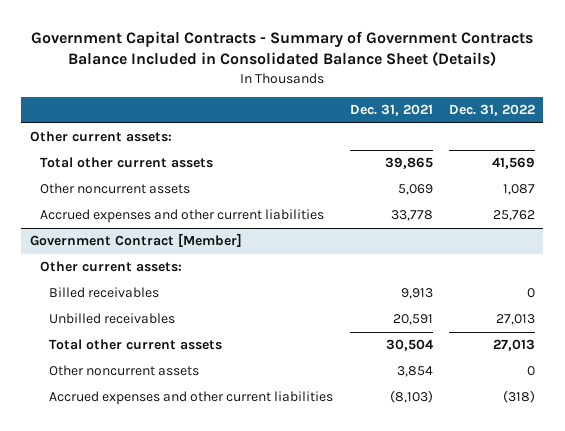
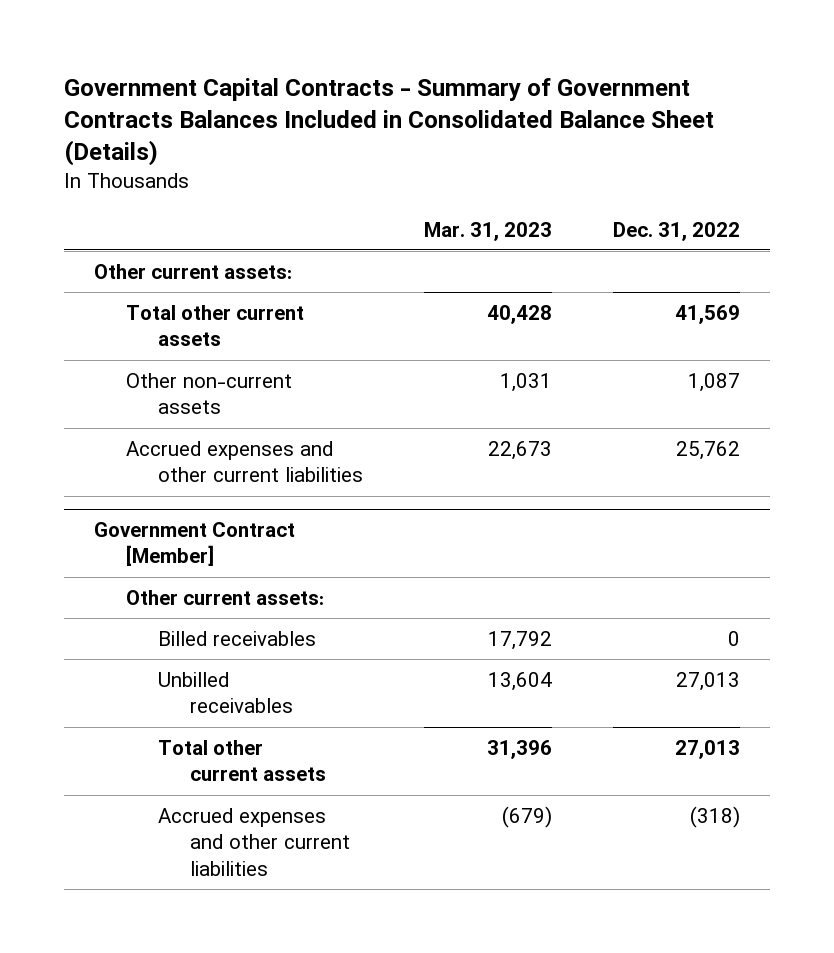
[31,30,534,67] Government Capital Contracts - Summary of Government Contracts Balance Included in Consolidated Balance Sheet (Details) -> [63,78,714,167] Government Capital Contracts - Summary of Government Contracts Balances Included in Consolidated Balance Sheet (Details)
[349,104,433,117] Dec. 31, 2021 -> none
none -> [424,221,553,241] Mar. 31, 2023
[39,183,190,195] Other noncurrent assets -> [126,372,293,415] Other non-current assets
[49,365,200,377] Other noncurrent assets -> none

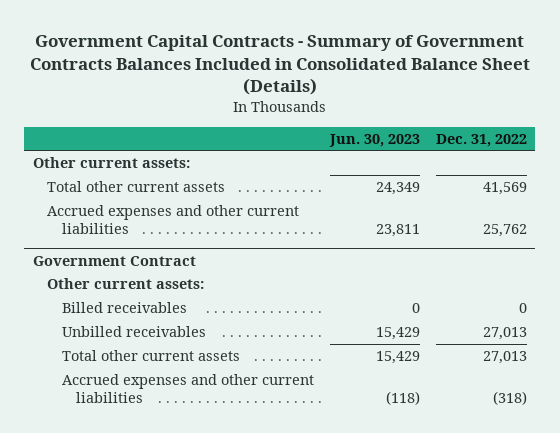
[424,221,553,241] Mar. 31, 2023 -> none
none -> [328,133,420,147] Jun. 30, 2023
[126,372,293,415] Other non-current assets -> none
[94,522,296,567] Government Contract [Member] -> [32,255,196,266] Government Contract

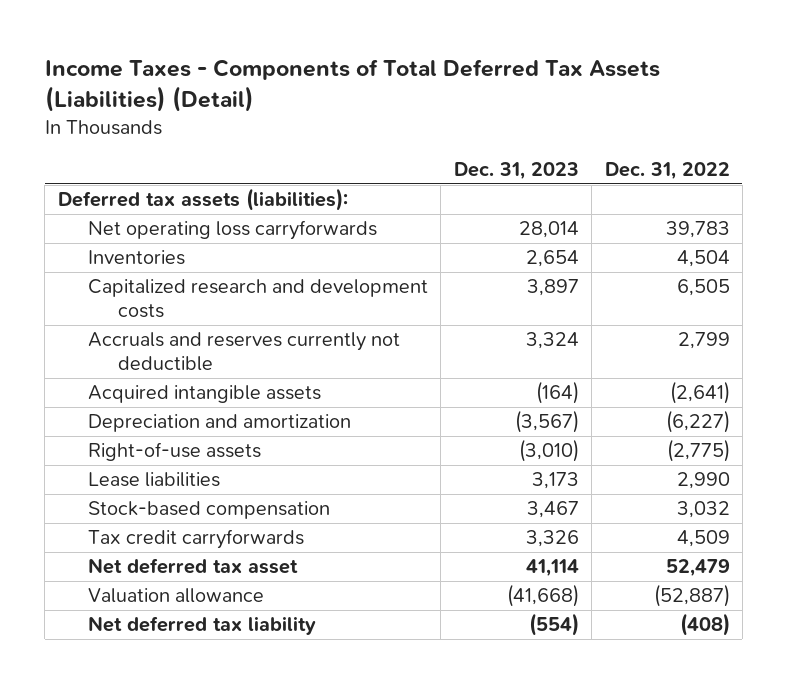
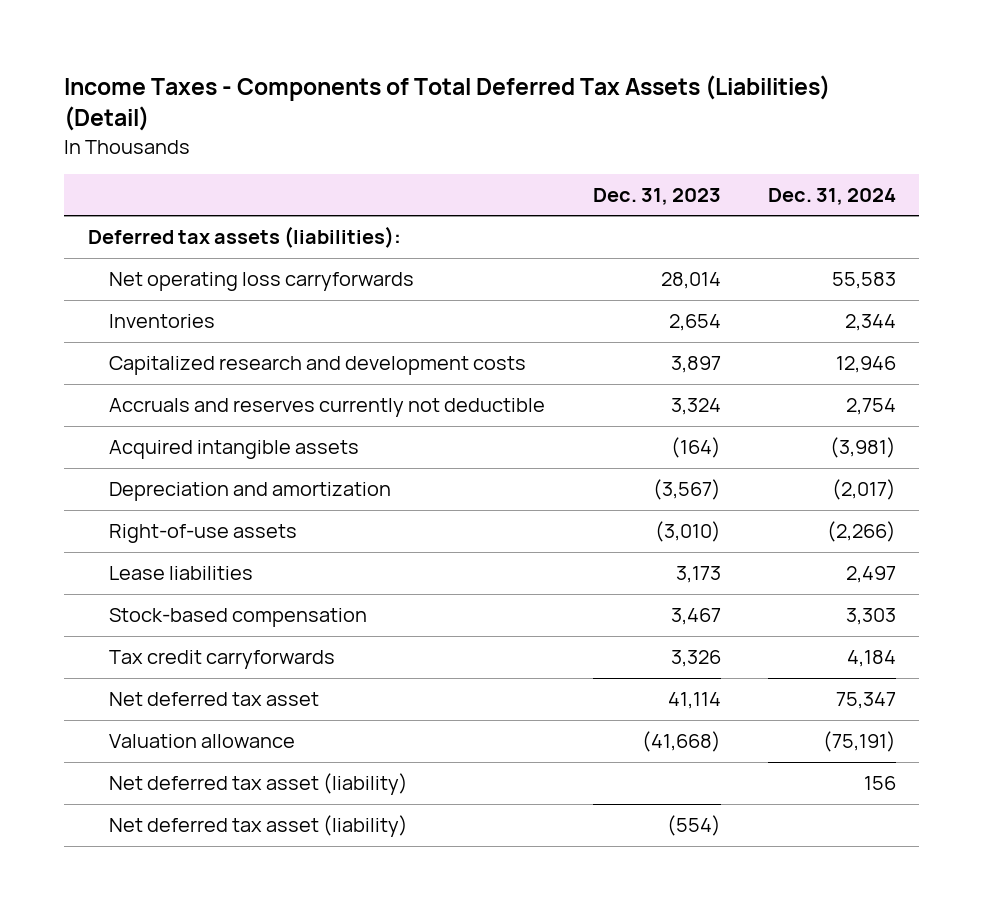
[604,162,730,181] Dec. 31, 2022 -> none
none -> [767,187,896,205] Dec. 31, 2024
none -> [109,773,409,796] Net deferred tax asset (liability)
[87,616,316,636] Net deferred tax liability -> [109,815,409,838] Net deferred tax asset (liability)

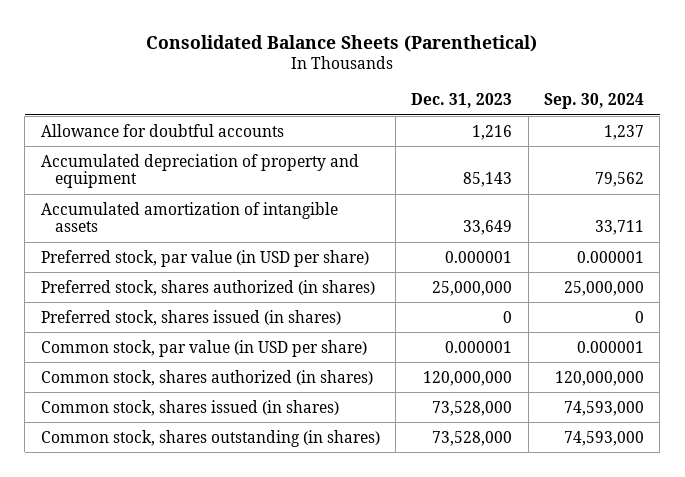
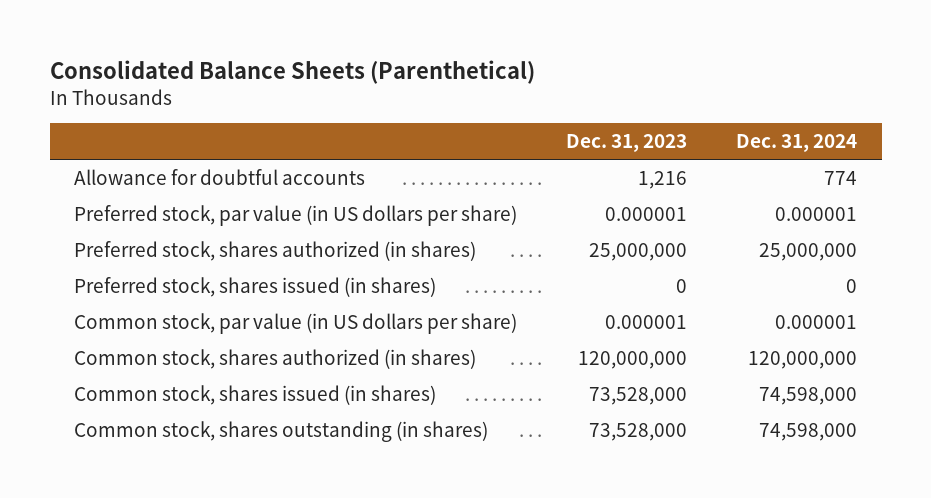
[544,93,645,110] Sep. 30, 2024 -> none
none -> [736,134,858,153] Dec. 31, 2024
[40,153,359,189] Accumulated depreciation of property and equipment -> none
[40,201,338,233] Accumulated amortization of intangible assets -> none
[40,249,369,267] Preferred stock, par value (in USD per share) -> [74,204,518,226] Preferred stock, par value (in US dollars per share)
[40,339,367,357] Common stock, par value (in USD per share) -> [74,312,518,334] Common stock, par value (in US dollars per share)

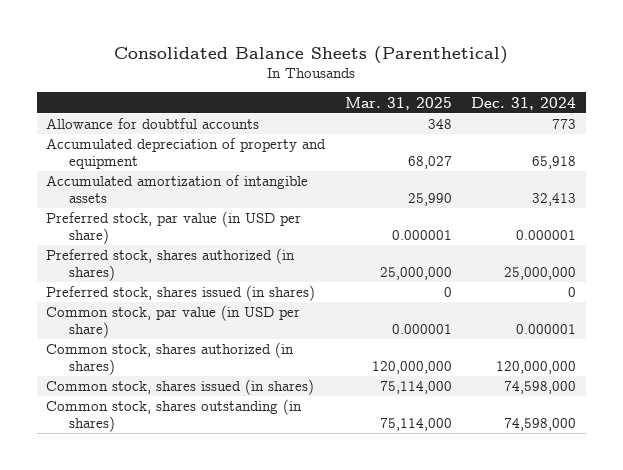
[566,134,688,153] Dec. 31, 2023 -> none
none -> [344,96,452,110] Mar. 31, 2025
[824,170,858,185] 774 -> [552,119,577,130] 773
none -> [46,138,327,169] Accumulated depreciation of property and equipment
none -> [46,175,309,203] Accumulated amortization of intangible assets
[74,204,518,226] Preferred stock, par value (in US dollars per share) -> [46,211,302,244] Preferred stock, par value (in USD per share)
[74,312,518,334] Common stock, par value (in US dollars per share) -> [46,305,301,338] Common stock, par value (in USD per share)

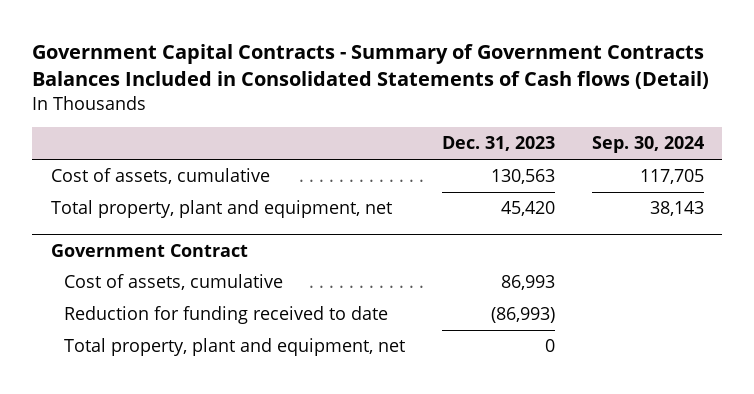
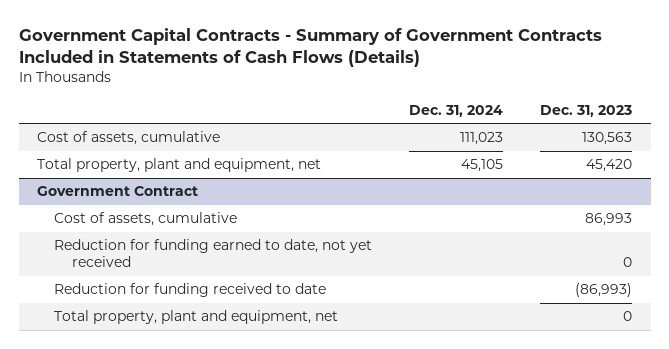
[32,44,710,90] Government Capital Contracts - Summary of Government Contracts Balances Included in Consolidated Statements of Cash flows (Detail) -> [18,27,602,67] Government Capital Contracts - Summary of Government Contracts Included in Statements of Cash Flows (Details)
[591,136,704,154] Sep. 30, 2024 -> none
none -> [409,104,504,117] Dec. 31, 2024
none -> [54,239,373,268] Reduction for funding earned to date, not yet received

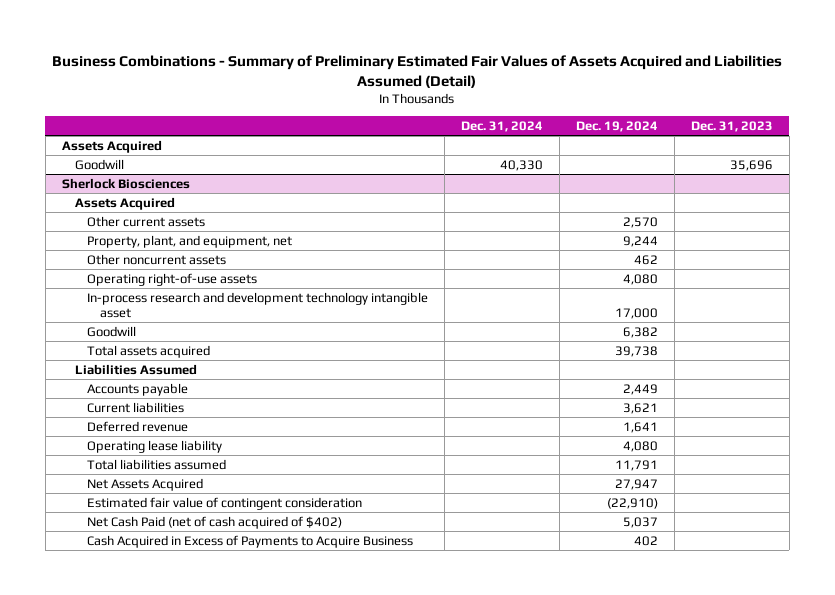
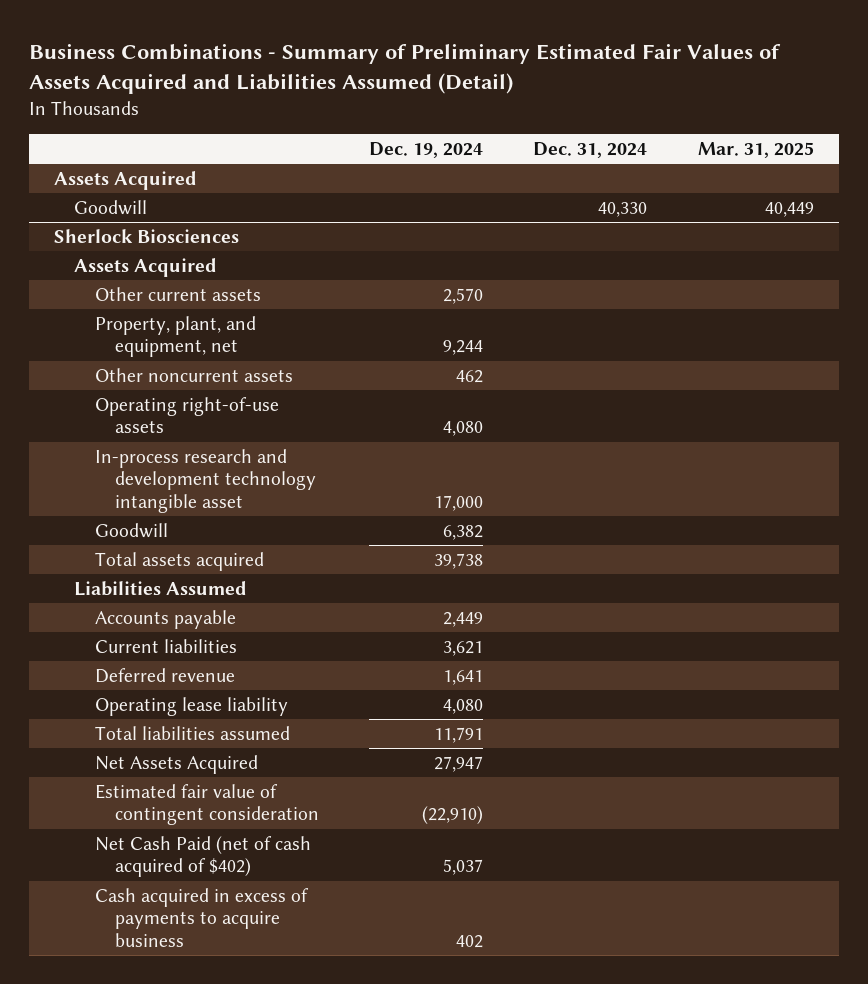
[690,121,773,133] Dec. 31, 2023 -> none
none -> [697,142,814,159] Mar. 31, 2025
[87,534,414,548] Cash Acquired in Excess of Payments to Acquire Business -> [94,887,309,948] Cash acquired in excess of payments to acquire business

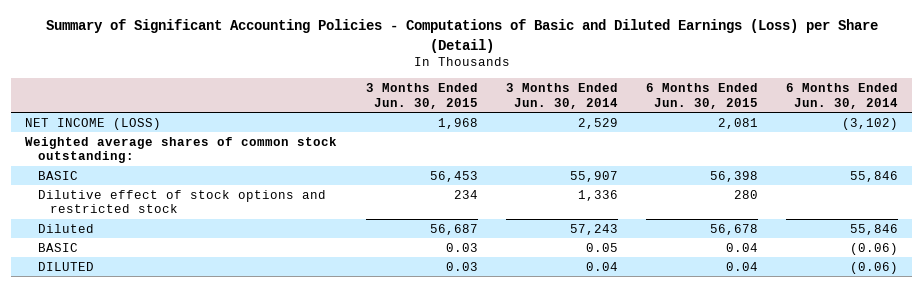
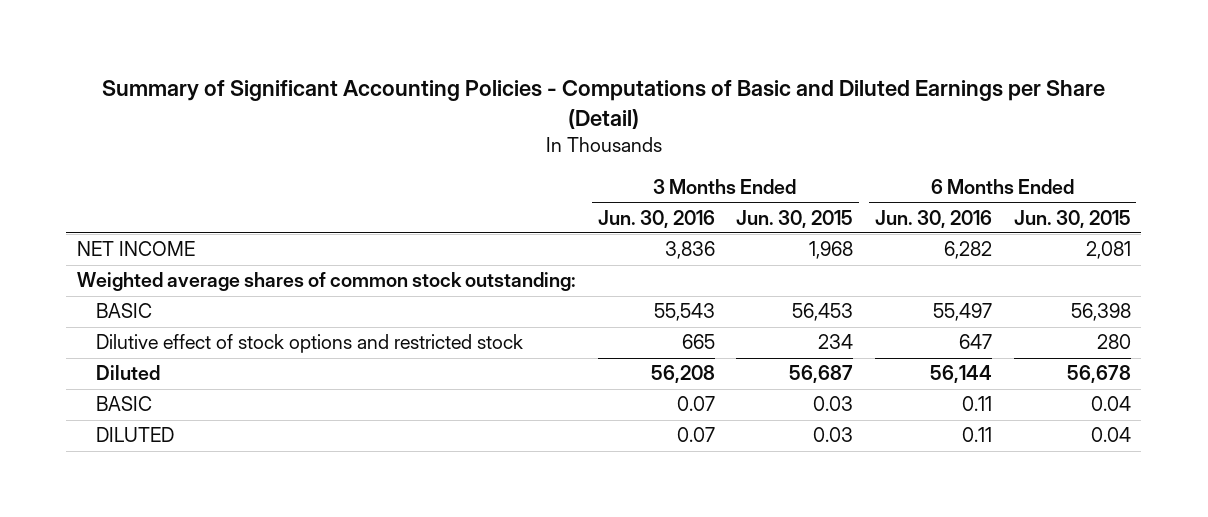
[45,19,878,53] Summary of Significant Accounting Policies - Computations of Basic and Diluted Earnings (Loss) per Share (Detail) -> [101,80,1105,129] Summary of Significant Accounting Policies - Computations of Basic and Diluted Earnings per Share (Detail)
[505,83,618,109] 3 Months Ended Jun. 30, 2014 -> none
[786,83,899,109] 6 Months Ended Jun. 30, 2014 -> none
none -> [597,209,715,228] Jun. 30, 2016
none -> [874,209,992,228] Jun. 30, 2016
[25,117,162,130] NET INCOME (LOSS) -> [76,241,195,257] NET INCOME

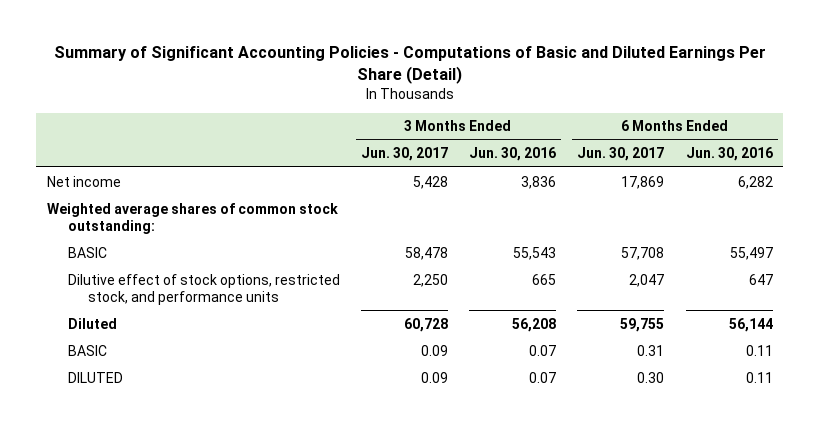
[101,80,1105,129] Summary of Significant Accounting Policies - Computations of Basic and Diluted Earnings per Share (Detail) -> [53,45,766,84] Summary of Significant Accounting Policies - Computations of Basic and Diluted Earnings Per Share (Detail)
[736,209,854,228] Jun. 30, 2015 -> none
[1013,209,1131,228] Jun. 30, 2015 -> none
none -> [360,147,448,162] Jun. 30, 2017
none -> [577,147,665,162] Jun. 30, 2017
[76,241,195,257] NET INCOME -> [46,175,121,187] Net income
[96,334,524,354] Dilutive effect of stock options and restricted stock -> [67,273,340,305] Dilutive effect of stock options, restricted stock, and performance units

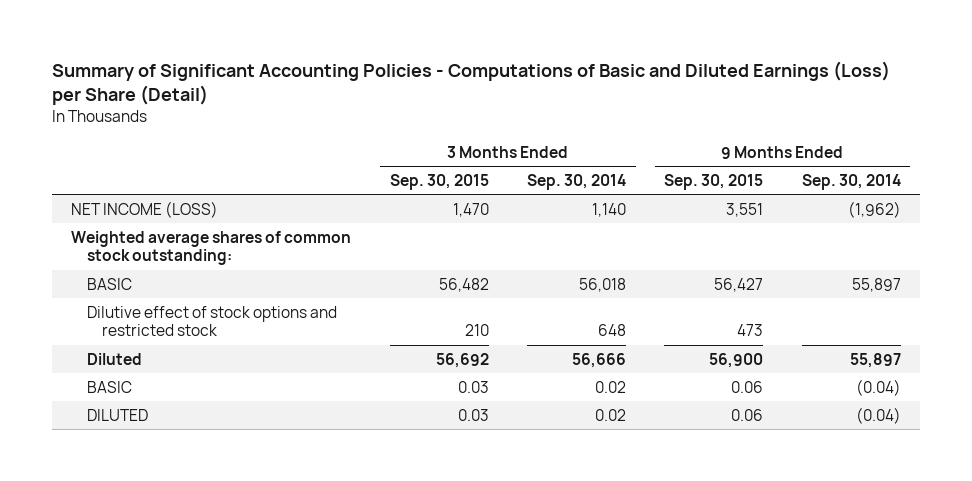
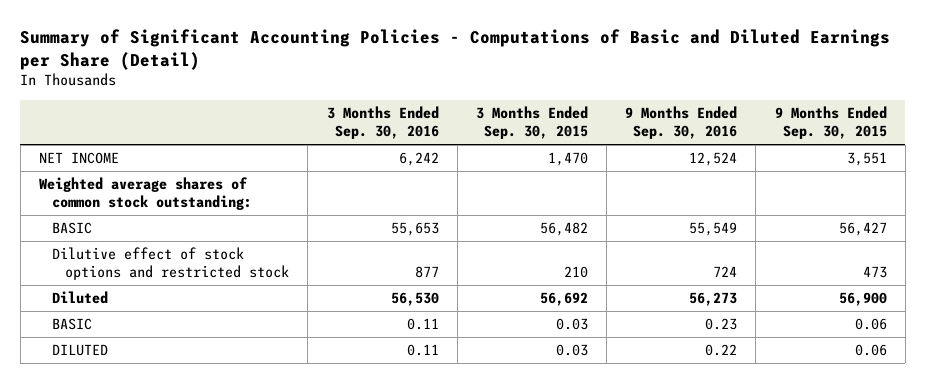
[52,60,891,106] Summary of Significant Accounting Policies - Computations of Basic and Diluted Earnings (Loss) per Share (Detail) -> [20,28,891,70] Summary of Significant Accounting Policies - Computations of Basic and Diluted Earnings per Share (Detail)
[527,174,627,191] Sep. 30, 2014 -> none
[801,174,901,191] Sep. 30, 2014 -> none
none -> [326,106,439,140] 3 Months Ended Sep. 30, 2016
none -> [625,106,738,140] 9 Months Ended Sep. 30, 2016
[71,200,219,218] NET INCOME (LOSS) -> [38,152,119,165] NET INCOME

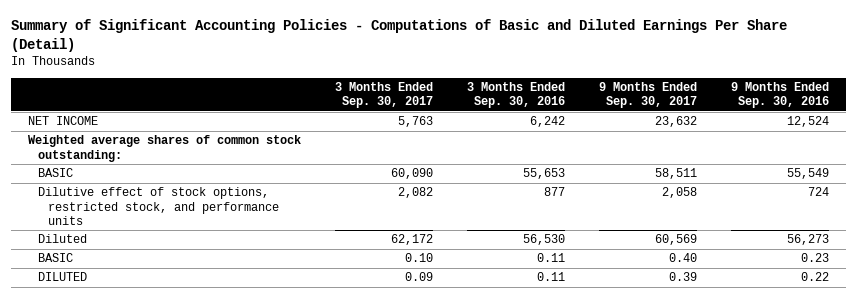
[20,28,891,70] Summary of Significant Accounting Policies - Computations of Basic and Diluted Earnings per Share (Detail) -> [10,18,787,52] Summary of Significant Accounting Policies - Computations of Basic and Diluted Earnings Per Share (Detail)
[475,106,588,140] 3 Months Ended Sep. 30, 2015 -> none
[774,106,887,140] 9 Months Ended Sep. 30, 2015 -> none
none -> [334,82,433,109] 3 Months Ended Sep. 30, 2017
none -> [598,82,697,109] 9 Months Ended Sep. 30, 2017
[51,247,290,281] Dilutive effect of stock options and restricted stock -> [37,187,280,225] Dilutive effect of stock options, restricted stock, and performance units

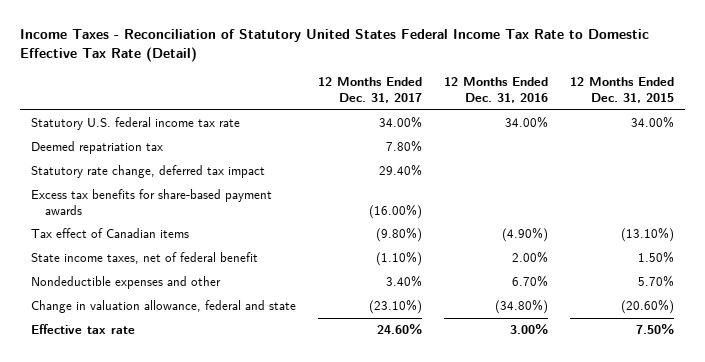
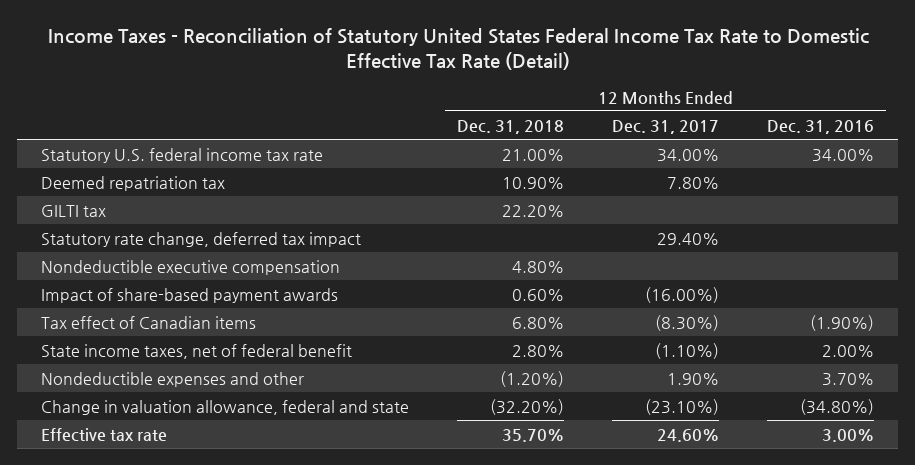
[570,77,675,104] 12 Months Ended Dec. 31, 2015 -> none
none -> [457,119,565,134] Dec. 31, 2018
none -> [40,204,106,217] GILTI tax
none -> [40,259,340,275] Nondeductible executive compensation
[30,189,272,215] Excess tax benefits for share-based payment awards -> [40,287,338,303] Impact of share-based payment awards
[376,227,423,243] (9.80%) -> [655,314,720,331] (8.30%)
[502,227,549,243] (4.90%) -> [810,314,875,331] (1.90%)
[386,275,423,288] 3.40% -> [667,372,720,385] 1.90%
[512,275,549,288] 6.70% -> [822,372,875,386] 3.70%

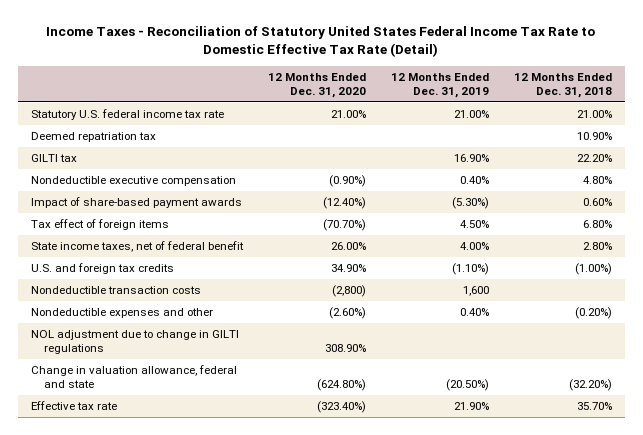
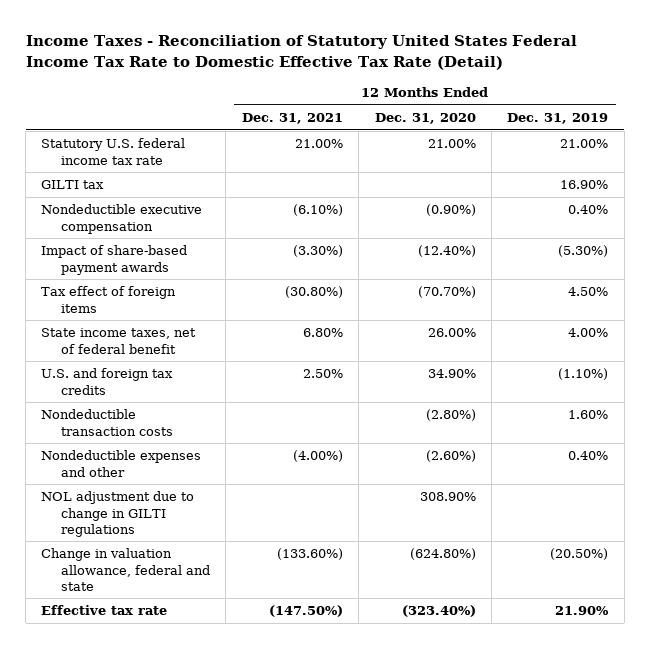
[513,72,612,98] 12 Months Ended Dec. 31, 2018 -> none
none -> [241,113,343,125] Dec. 31, 2021
[30,132,156,143] Deemed repatriation tax -> none
[331,285,366,298] (2,800) -> [425,409,476,422] (2.80%)
[462,286,489,297] 1,600 -> [568,410,609,420] 1.60%

